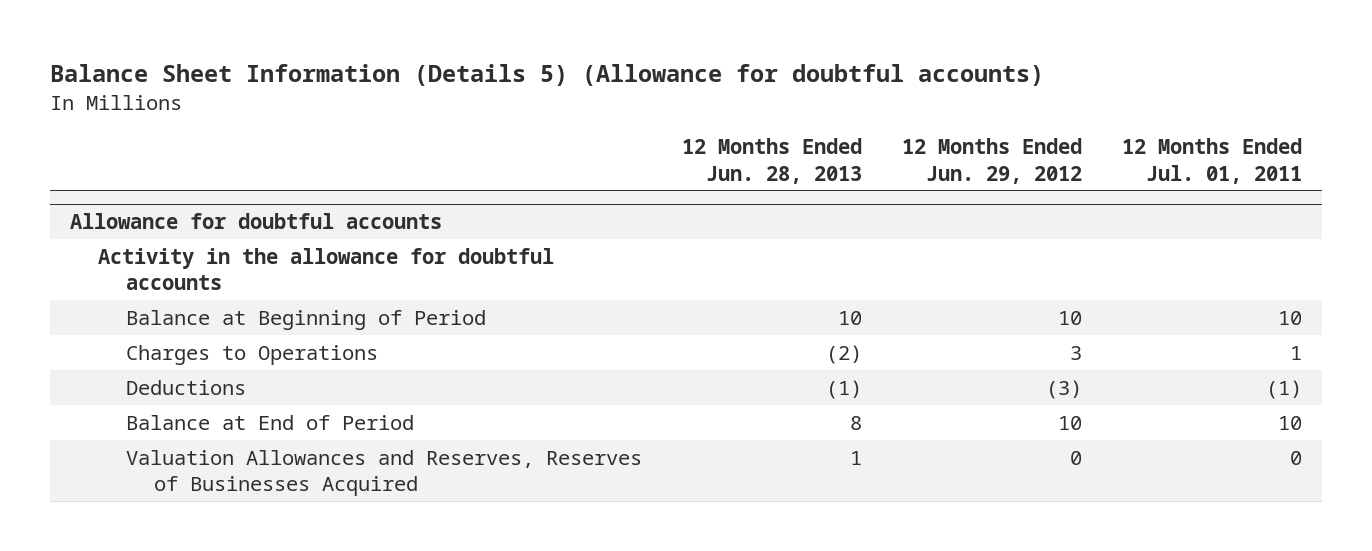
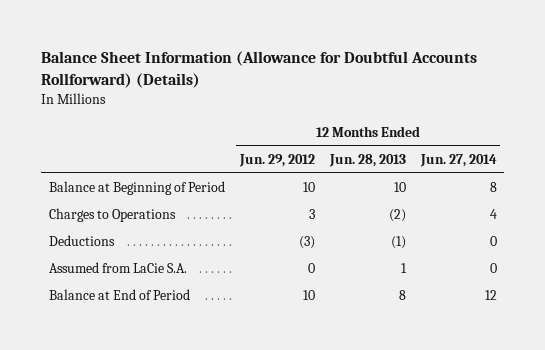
[50,64,1045,87] Balance Sheet Information (Details 5) (Allowance for doubtful accounts) -> [41,51,478,89] Balance Sheet Information (Allowance for Doubtful Accounts Rollforward) (Details)
[1122,138,1303,184] 12 Months Ended Jul. 01, 2011 -> none
none -> [419,154,497,168] Jun. 27, 2014
[70,212,443,229] Allowance for doubtful accounts -> none
[98,247,555,290] Activity in the allowance for doubtful accounts -> none
none -> [48,262,187,274] Assumed from LaCie S.A.
[126,449,643,496] Valuation Allowances and Reserves, Reserves of Businesses Acquired -> none

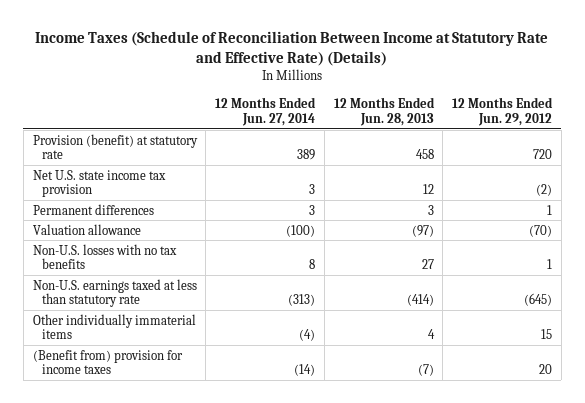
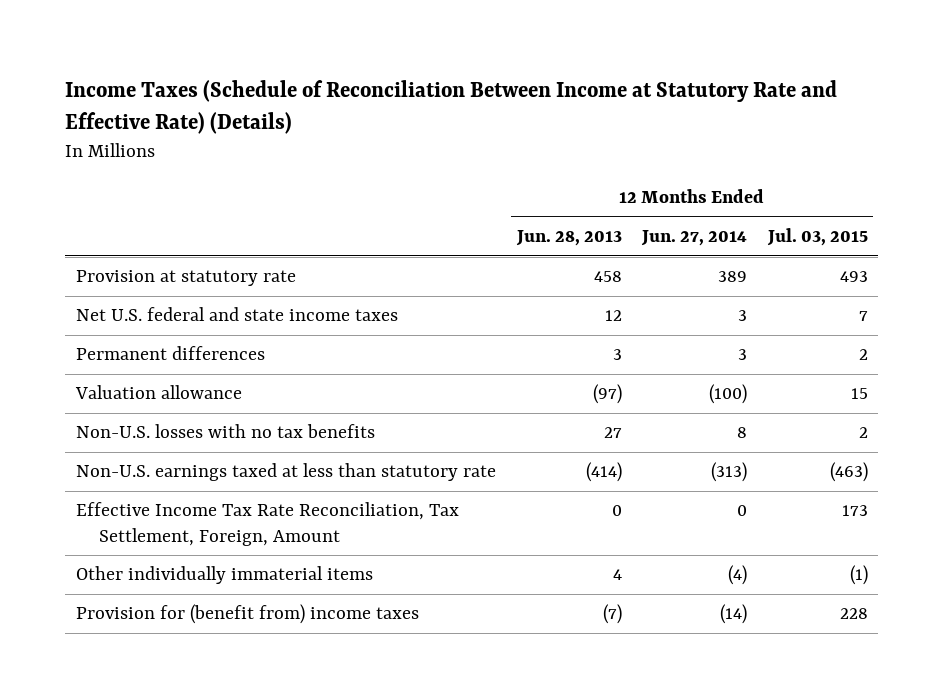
[452,96,554,126] 12 Months Ended Jun. 29, 2012 -> none
none -> [767,227,869,246] Jul. 03, 2015
[32,133,198,160] Provision (benefit) at statutory rate -> [75,270,296,287] Provision at statutory rate
[32,169,166,198] Net U.S. state income tax provision -> [75,307,398,322] Net U.S. federal and state income taxes
none -> [75,502,459,546] Effective Income Tax Rate Reconciliation, Tax Settlement, Foreign, Amount
[32,349,183,375] (Benefit from) provision for income taxes -> [75,604,419,625] Provision for (benefit from) income taxes

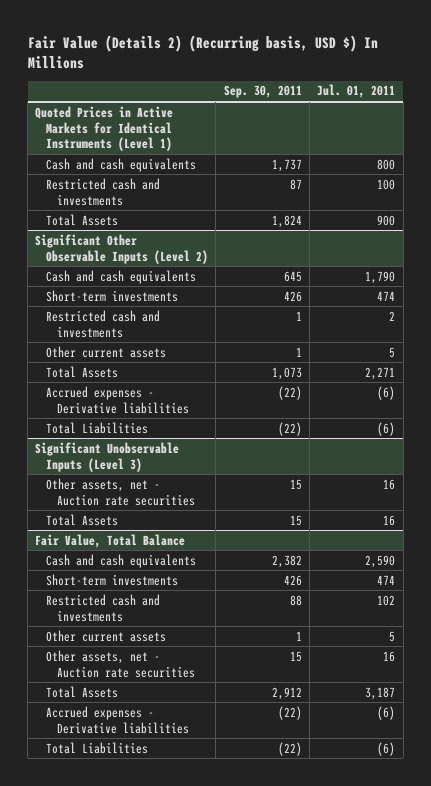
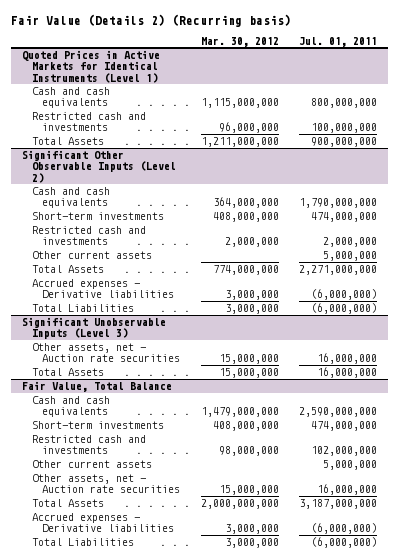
[27,34,378,69] Fair Value (Details 2) (Recurring basis, USD $) In Millions -> [11,13,292,27] Fair Value (Details 2) (Recurring basis)
[223,85,302,99] Sep. 30, 2011 -> none
none -> [200,36,279,47] Mar. 30, 2012
[377,158,396,170] 800 -> [311,98,378,109] 800,000,000
[377,178,396,190] 100 -> [311,123,378,134] 100,000,000
[377,214,396,226] 900 -> [311,136,378,147] 900,000,000
[365,270,396,284] 1,790 -> [299,198,378,209] 1,790,000,000
[377,290,396,301] 474 -> [311,211,378,222] 474,000,000
[389,310,396,321] 2 -> [323,237,378,248] 2,000,000
[389,346,396,358] 5 -> [323,250,378,261] 5,000,000
[365,366,396,380] 2,271 -> [299,264,378,275] 2,271,000,000
[377,385,396,400] (6) -> [311,289,378,301] (6,000,000)
[377,421,396,436] (6) -> [311,302,378,314] (6,000,000)
[383,478,396,490] 16 -> [317,353,378,365] 16,000,000
[383,514,396,526] 16 -> [317,366,378,378] 16,000,000
[365,554,396,568] 2,590 -> [299,407,378,418] 2,590,000,000
[377,574,396,585] 474 -> [311,420,378,431] 474,000,000
[377,594,396,606] 102 -> [311,446,378,457] 102,000,000
[389,630,396,642] 5 -> [323,459,378,470] 5,000,000
[383,650,396,662] 16 -> [317,484,378,496] 16,000,000
[365,686,396,700] 3,187 -> [299,498,378,509] 3,187,000,000
[377,705,396,720] (6) -> [311,523,378,535] (6,000,000)
[377,741,396,756] (6) -> [311,536,378,548] (6,000,000)

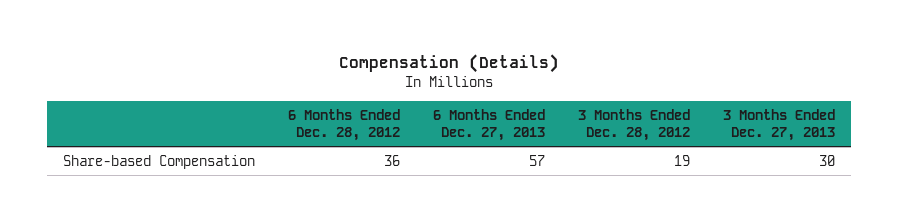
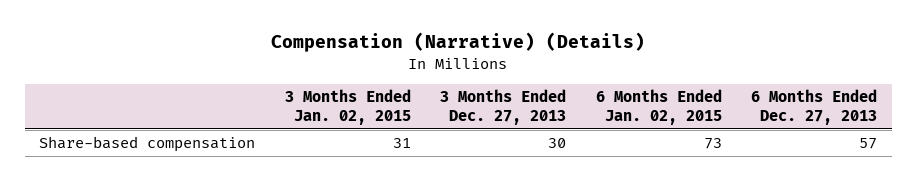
[338,54,559,74] Compensation (Details) -> [271,32,646,53] Compensation (Narrative) (Details)
[288,108,401,142] 6 Months Ended Dec. 28, 2012 -> none
[577,108,690,142] 3 Months Ended Dec. 28, 2012 -> none
none -> [284,89,411,125] 3 Months Ended Jan. 02, 2015
none -> [595,89,722,125] 6 Months Ended Jan. 02, 2015
[63,154,256,169] Share-based Compensation -> [39,136,256,153] Share-based compensation

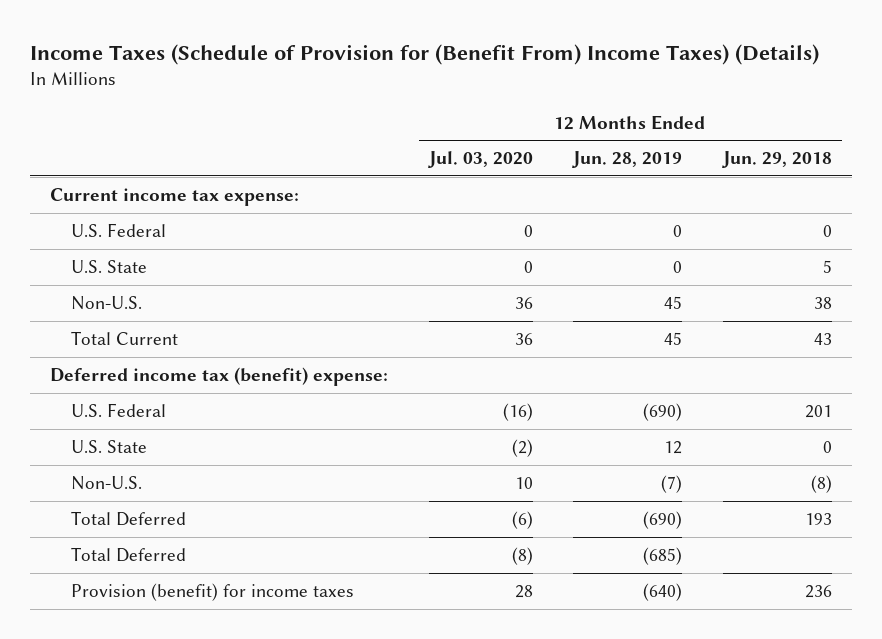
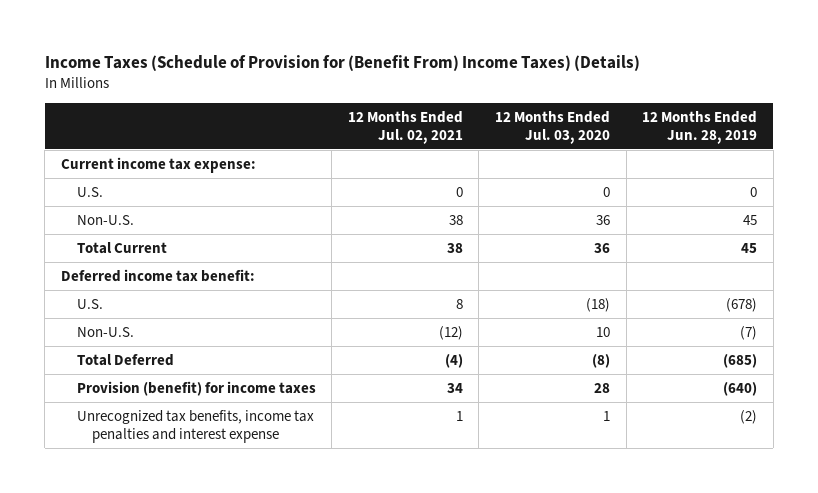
[722,151,833,169] Jun. 29, 2018 -> none
none -> [347,111,463,144] 12 Months Ended Jul. 02, 2021
[71,260,148,274] U.S. State -> none
[71,223,167,238] U.S. Federal -> [76,187,103,198] U.S.
[71,440,148,454] U.S. State -> none
[50,367,389,387] Deferred income tax (benefit) expense: -> [60,269,255,283] Deferred income tax benefit:
[71,403,167,418] U.S. Federal -> [76,299,103,310] U.S.
[502,403,533,422] (16) -> [586,298,611,313] (18)
[643,403,683,422] (690) -> [726,298,758,313] (678)
[71,511,187,527] Total Deferred -> none
none -> [76,410,314,443] Unrecognized tax benefits, income tax penalties and interest expense

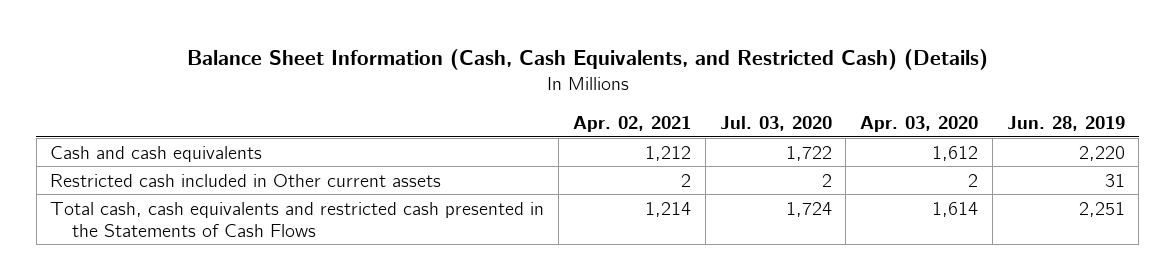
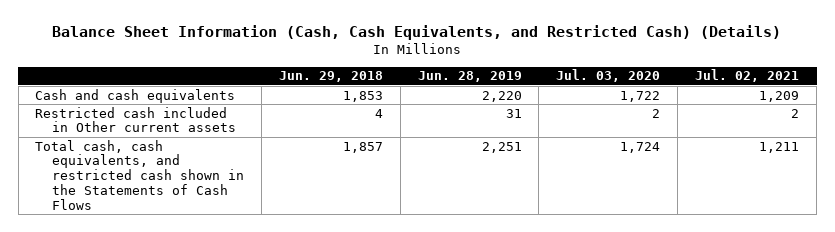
[573,115,692,132] Apr. 02, 2021 -> none
[860,115,979,132] Apr. 03, 2020 -> none
none -> [278,71,383,83] Jun. 29, 2018
none -> [695,69,800,83] Jul. 02, 2021
[50,201,545,237] Total cash, cash equivalents and restricted cash presented in the Statements of Cash Flows -> [35,139,244,210] Total cash, cash equivalents, and restricted cash shown in the Statements of Cash Flows

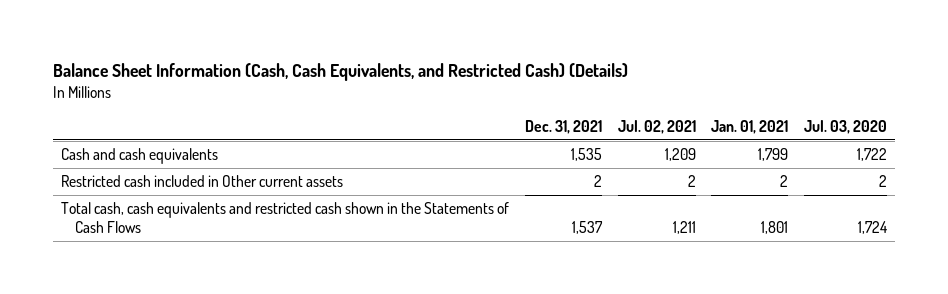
[278,71,383,83] Jun. 29, 2018 -> none
[417,71,522,83] Jun. 28, 2019 -> none
none -> [524,119,602,134] Dec. 31, 2021
none -> [711,119,789,134] Jan. 01, 2021
[35,139,244,210] Total cash, cash equivalents, and restricted cash shown in the Statements of Cash Flows -> [61,202,510,233] Total cash, cash equivalents and restricted cash shown in the Statements of Cash Flows

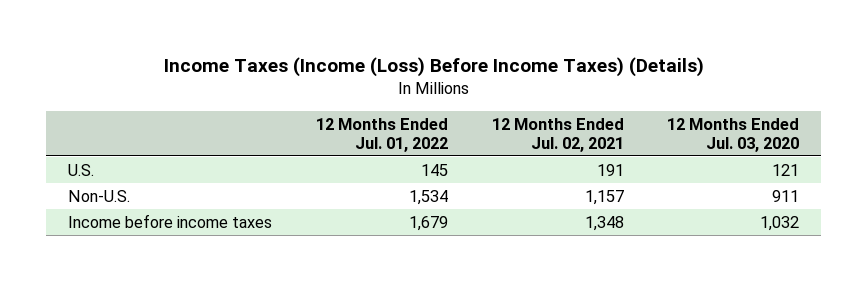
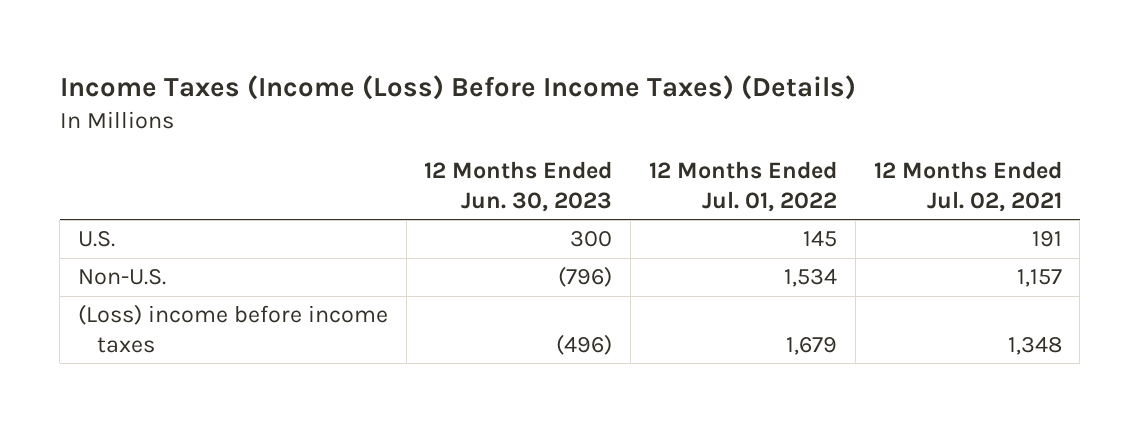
[667,117,800,152] 12 Months Ended Jul. 03, 2020 -> none
none -> [424,161,613,212] 12 Months Ended Jun. 30, 2023
[68,213,273,228] Income before income taxes -> [77,304,388,353] (Loss) income before income taxes

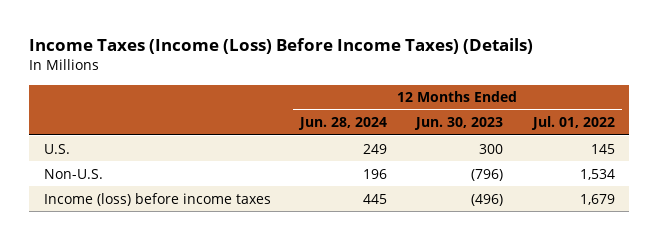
[873,161,1062,212] 12 Months Ended Jul. 02, 2021 -> none
none -> [298,117,388,131] Jun. 28, 2024
[77,304,388,353] (Loss) income before income taxes -> [43,192,271,206] Income (loss) before income taxes

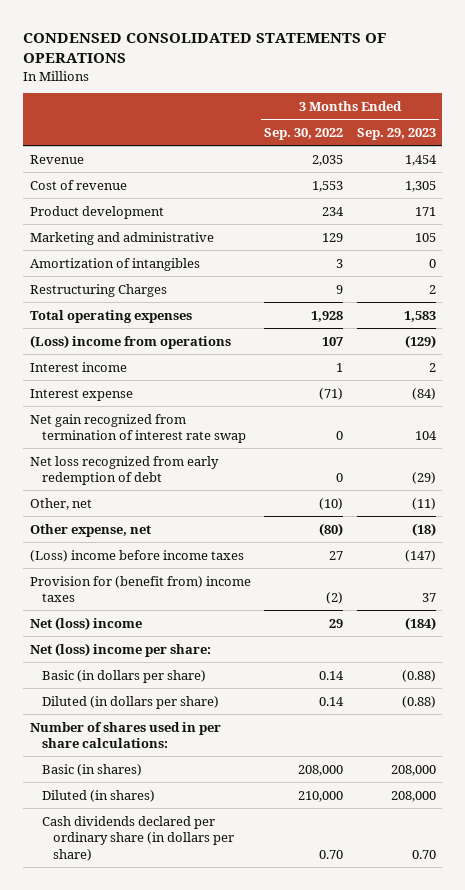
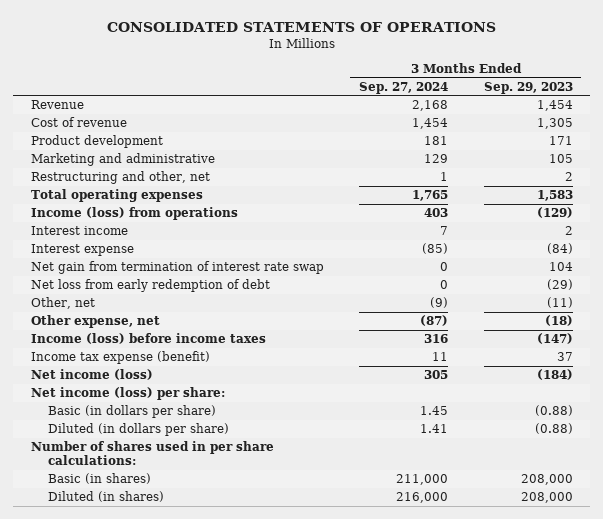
[23,33,387,64] CONDENSED CONSOLIDATED STATEMENTS OF OPERATIONS -> [106,21,496,32] CONSOLIDATED STATEMENTS OF OPERATIONS
[264,127,344,140] Sep. 30, 2022 -> none
none -> [359,81,449,94] Sep. 27, 2024
[29,257,200,271] Amortization of intangibles -> none
[29,283,167,297] Restructuring Charges -> none
none -> [30,171,210,185] Restructuring and other, net
[29,334,231,349] (Loss) income from operations -> [30,207,238,221] Income (loss) from operations
[29,413,246,444] Net gain recognized from termination of interest rate swap -> [30,261,324,275] Net gain from termination of interest rate swap
[29,455,219,486] Net loss recognized from early redemption of debt -> [30,279,270,293] Net loss from early redemption of debt
[29,549,244,562] (Loss) income before income taxes -> [30,333,266,345] Income (loss) before income taxes
[29,575,251,603] Provision for (benefit from) income taxes -> [30,351,210,365] Income tax expense (benefit)
[29,616,142,630] Net (loss) income -> [30,369,153,381] Net income (loss)
[29,642,211,657] Net (loss) income per share: -> [30,387,225,401] Net income (loss) per share:
[41,815,235,861] Cash dividends declared per ordinary share (in dollars per share) -> none

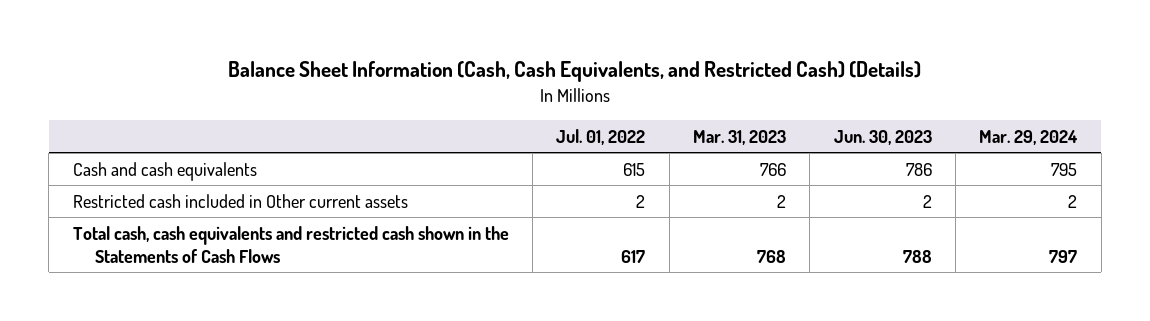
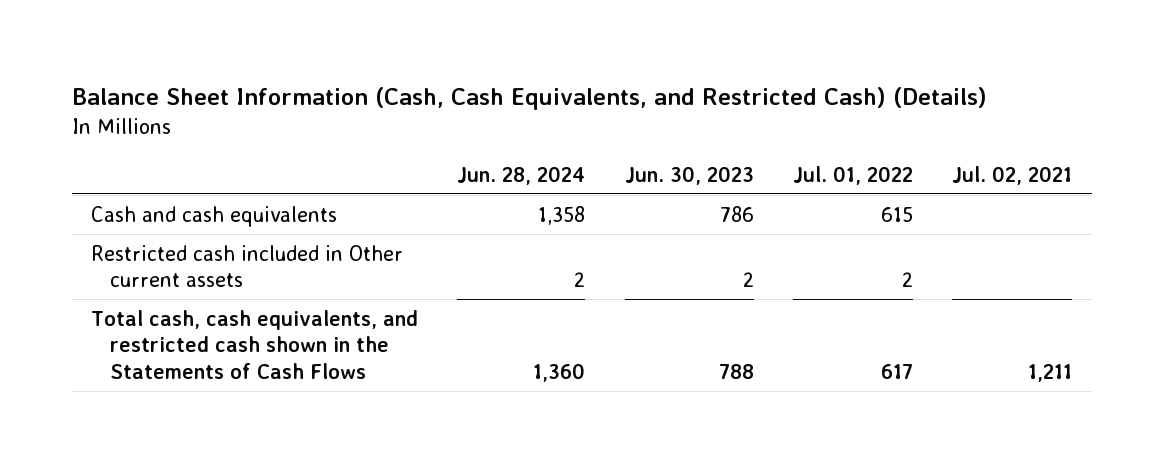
[693,129,787,145] Mar. 31, 2023 -> none
[979,129,1079,145] Mar. 29, 2024 -> none
none -> [457,165,586,185] Jun. 28, 2024
none -> [952,165,1073,185] Jul. 02, 2021
[72,225,509,263] Total cash, cash equivalents and restricted cash shown in the Statements of Cash Flows -> [91,309,419,379] Total cash, cash equivalents, and restricted cash shown in the Statements of Cash Flows

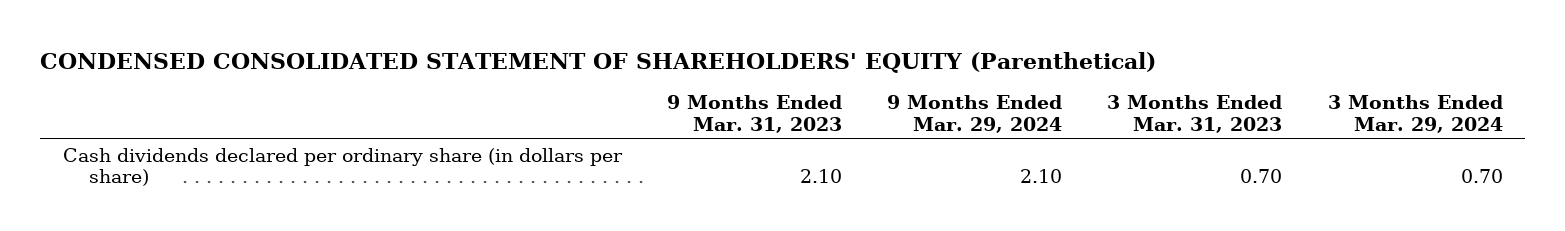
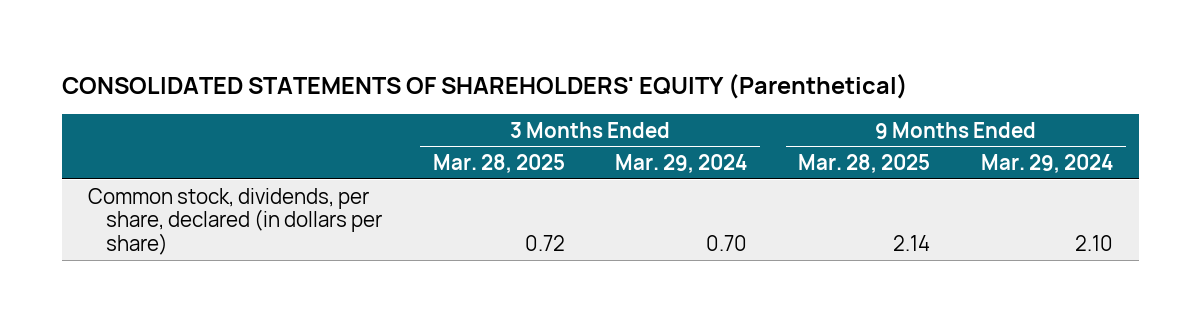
[39,51,1156,73] CONDENSED CONSOLIDATED STATEMENT OF SHAREHOLDERS' EQUITY (Parenthetical) -> [62,73,909,99] CONSOLIDATED STATEMENTS OF SHAREHOLDERS' EQUITY (Parenthetical)
[666,95,842,133] 9 Months Ended Mar. 31, 2023 -> none
[1107,95,1283,133] 3 Months Ended Mar. 31, 2023 -> none
none -> [432,153,565,173] Mar. 28, 2025
none -> [798,153,931,173] Mar. 28, 2025
[62,147,623,187] Cash dividends declared per ordinary share (in dollars per share) -> [87,187,382,256] Common stock, dividends, per share, declared (in dollars per share)

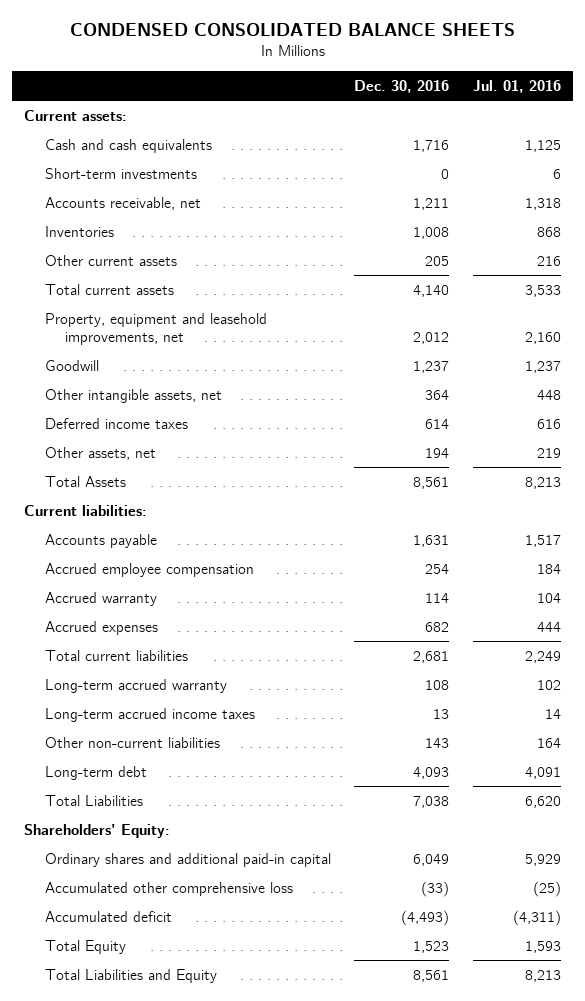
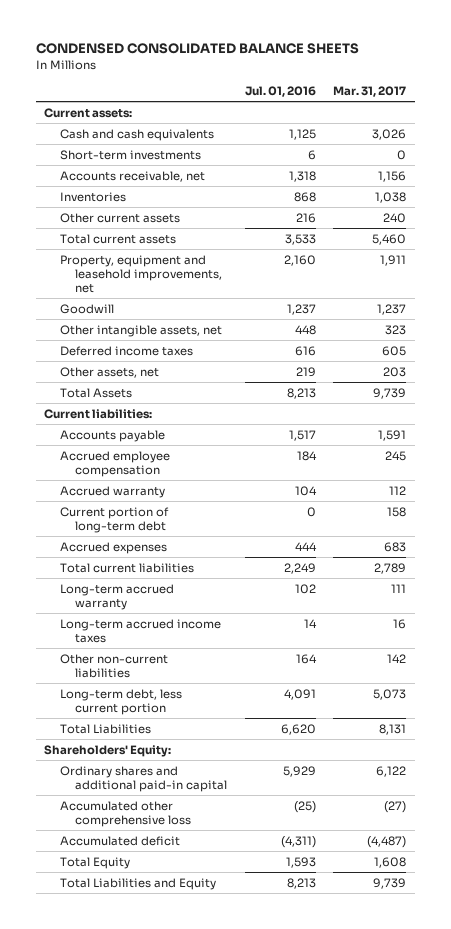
[354,80,450,94] Dec. 30, 2016 -> none
none -> [333,85,407,97] Mar. 31, 2017
none -> [59,506,169,533] Current portion of long-term debt
[44,765,147,780] Long-term debt -> [59,688,182,715] Long-term debt, less current portion

